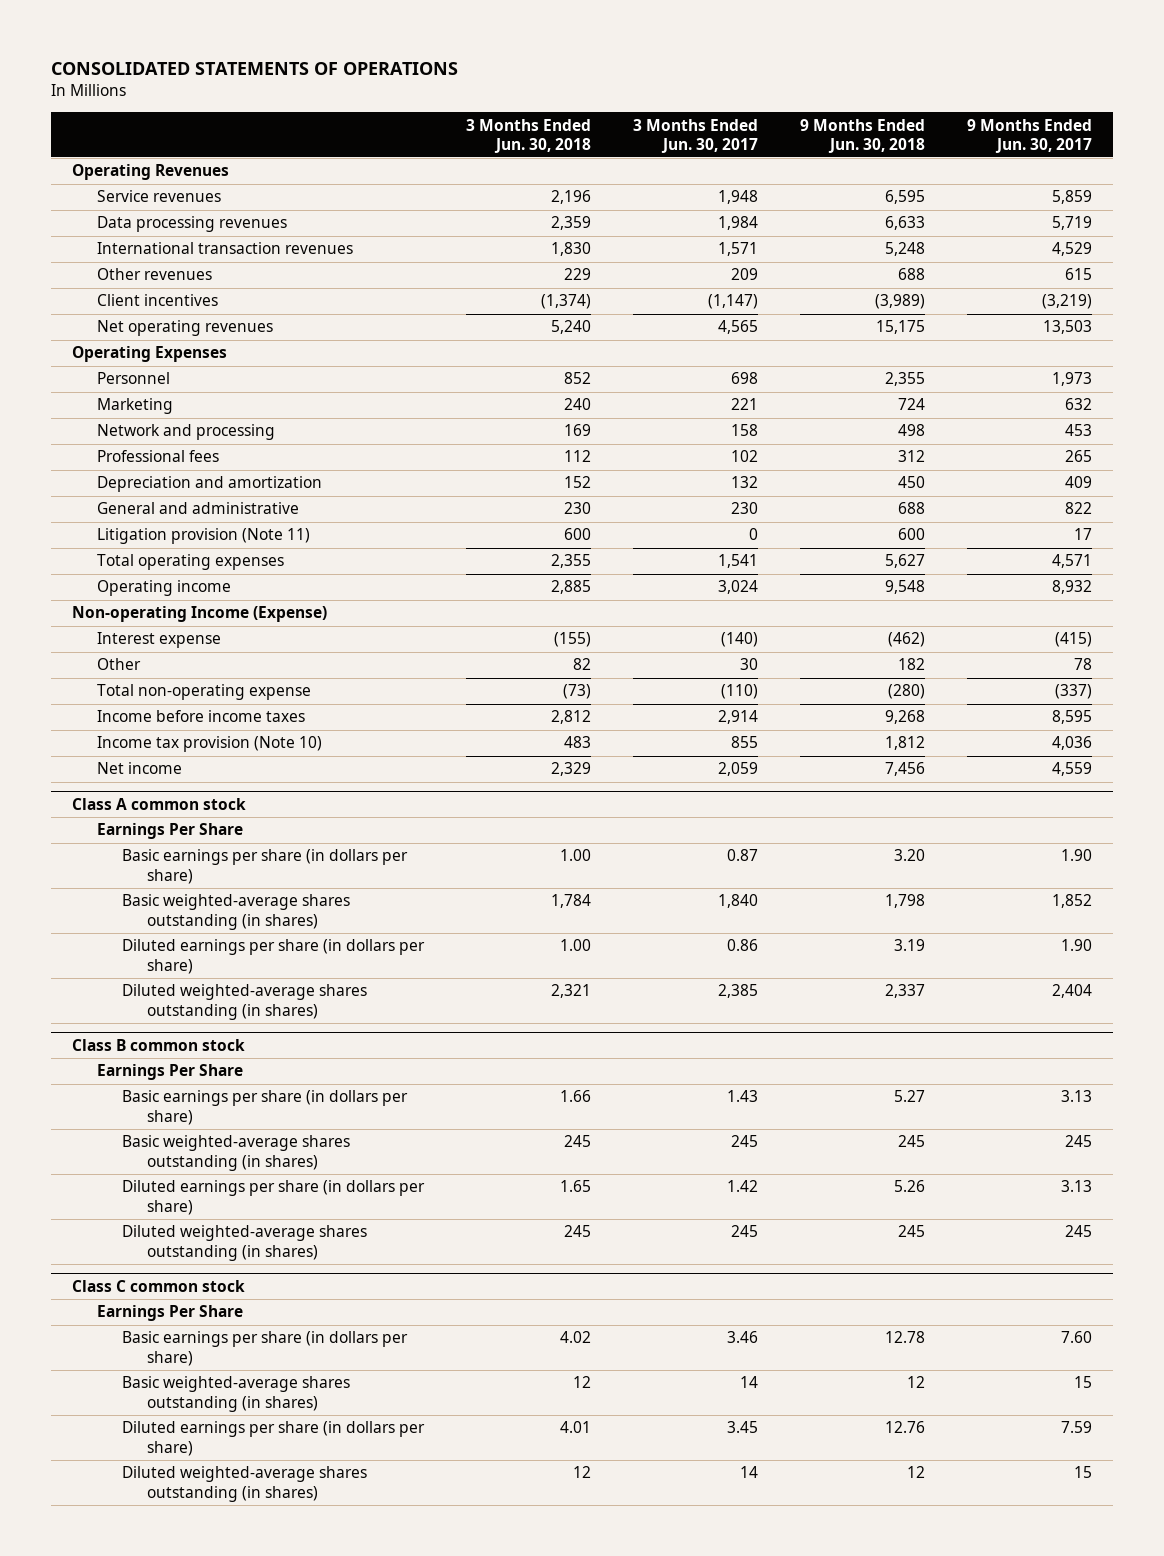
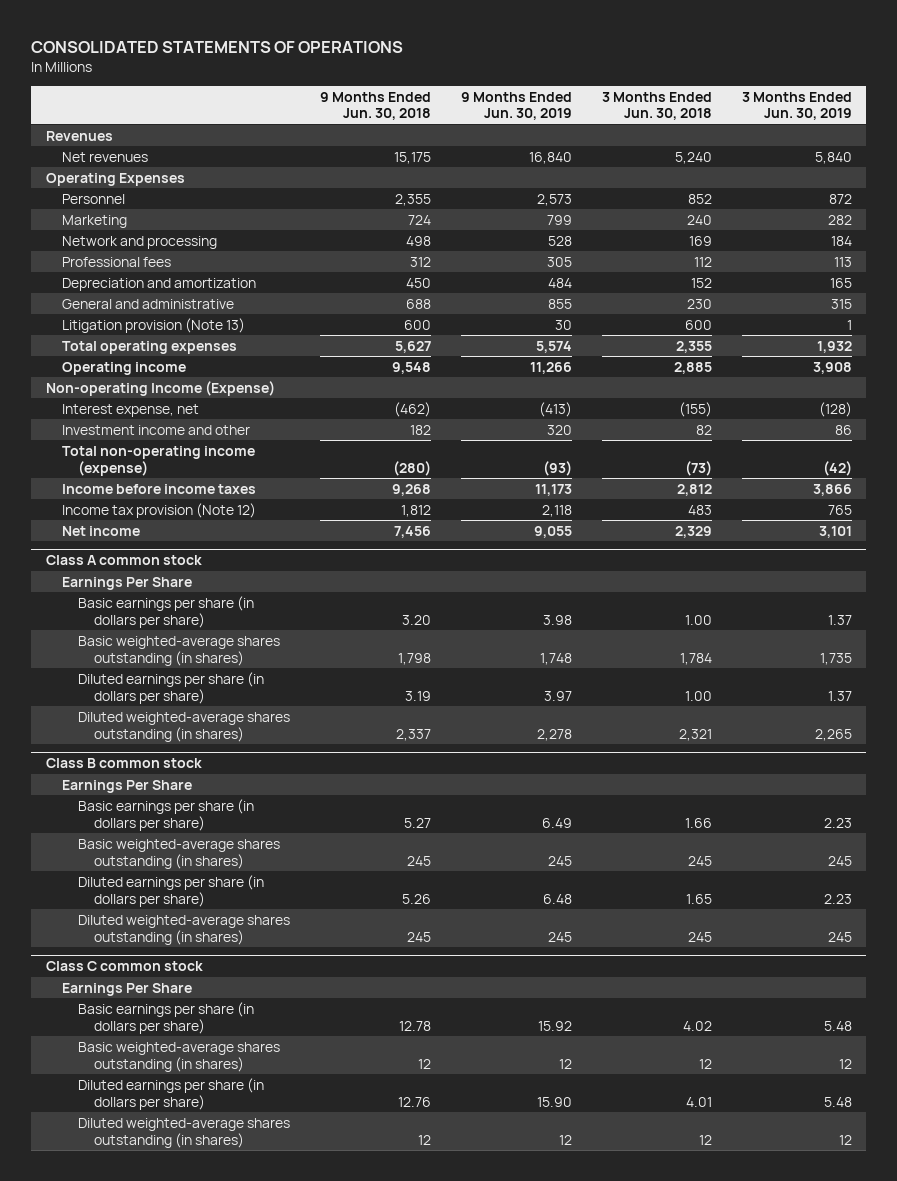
[633,118,759,153] 3 Months Ended Jun. 30, 2017 -> none
[967,118,1093,153] 9 Months Ended Jun. 30, 2017 -> none
none -> [460,91,572,121] 9 Months Ended Jun. 30, 2019
none -> [741,91,852,121] 3 Months Ended Jun. 30, 2019
[96,190,221,203] Service revenues -> none
[96,216,287,233] Data processing revenues -> none
[96,242,353,255] International transaction revenues -> none
[96,268,212,281] Other revenues -> none
[96,294,218,307] Client incentives -> none
[71,164,229,181] Operating Revenues -> [45,130,113,141] Revenues
[96,320,273,337] Net operating revenues -> [61,151,148,162] Net revenues
[96,528,310,545] Litigation provision (Note 11) -> [61,317,245,333] Litigation provision (Note 13)
[96,632,221,649] Interest expense -> [61,403,199,417] Interest expense, net
[96,658,141,671] Other -> [61,424,250,435] Investment income and other
[96,684,311,701] Total non-operating expense -> [61,445,255,476] Total non-operating income (expense)
[96,736,322,753] Income tax provision (Note 10) -> [61,502,256,518] Income tax provision (Note 12)

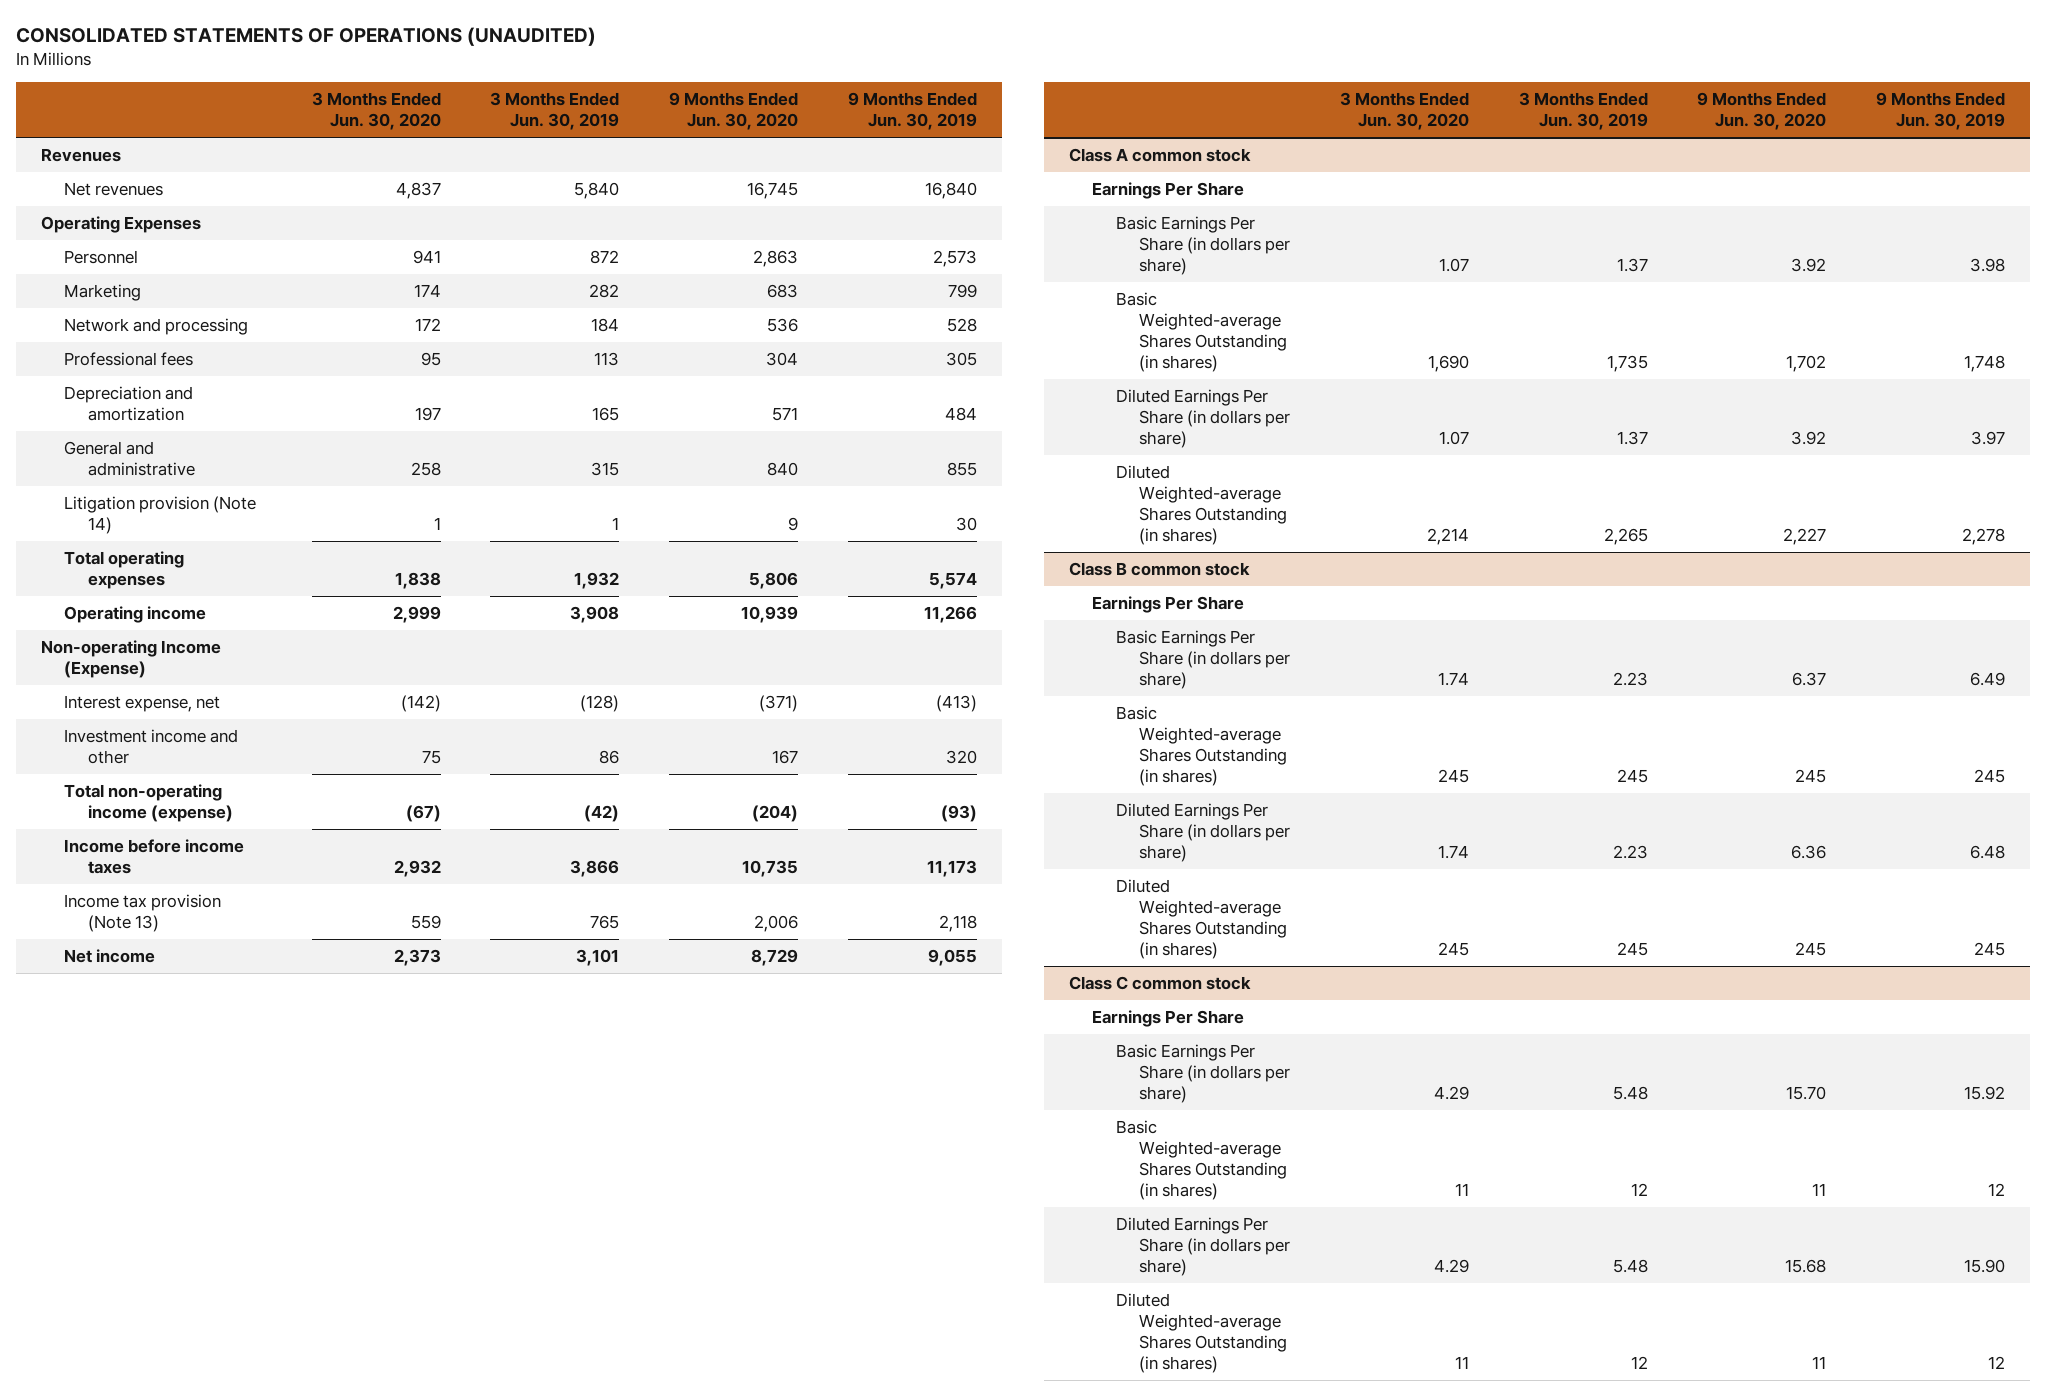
[30,40,403,53] CONSOLIDATED STATEMENTS OF OPERATIONS -> [16,27,597,47] CONSOLIDATED STATEMENTS OF OPERATIONS (UNAUDITED)
[319,91,431,121] 9 Months Ended Jun. 30, 2018 -> none
[601,91,712,121] 3 Months Ended Jun. 30, 2018 -> none
none -> [311,92,441,131] 3 Months Ended Jun. 30, 2020
none -> [669,92,799,131] 9 Months Ended Jun. 30, 2020
[61,317,245,333] Litigation provision (Note 13) -> [64,495,257,535] Litigation provision (Note 14)
[61,502,256,518] Income tax provision (Note 12) -> [64,893,222,933] Income tax provision (Note 13)
[77,595,254,628] Basic earnings per share (in dollars per share) -> [1115,215,1291,276] Basic Earnings Per Share (in dollars per share)
[77,635,280,666] Basic weighted-average shares outstanding (in shares) -> [1115,291,1288,373] Basic Weighted-average Shares Outstanding (in shares)
[77,671,264,704] Diluted earnings per share (in dollars per share) -> [1115,388,1291,449] Diluted Earnings Per Share (in dollars per share)
[77,711,290,742] Diluted weighted-average shares outstanding (in shares) -> [1115,464,1288,546] Diluted Weighted-average Shares Outstanding (in shares)
[77,798,254,831] Basic earnings per share (in dollars per share) -> [1115,629,1291,690] Basic Earnings Per Share (in dollars per share)
[77,838,280,869] Basic weighted-average shares outstanding (in shares) -> [1115,705,1288,787] Basic Weighted-average Shares Outstanding (in shares)
[77,874,264,907] Diluted earnings per share (in dollars per share) -> [1115,802,1291,863] Diluted Earnings Per Share (in dollars per share)
[77,914,290,945] Diluted weighted-average shares outstanding (in shares) -> [1115,878,1288,960] Diluted Weighted-average Shares Outstanding (in shares)
[77,1001,254,1034] Basic earnings per share (in dollars per share) -> [1115,1043,1291,1104] Basic Earnings Per Share (in dollars per share)
[77,1041,280,1072] Basic weighted-average shares outstanding (in shares) -> [1115,1119,1288,1201] Basic Weighted-average Shares Outstanding (in shares)
[77,1077,264,1110] Diluted earnings per share (in dollars per share) -> [1115,1216,1291,1277] Diluted Earnings Per Share (in dollars per share)
[77,1117,290,1148] Diluted weighted-average shares outstanding (in shares) -> [1115,1292,1288,1374] Diluted Weighted-average Shares Outstanding (in shares)

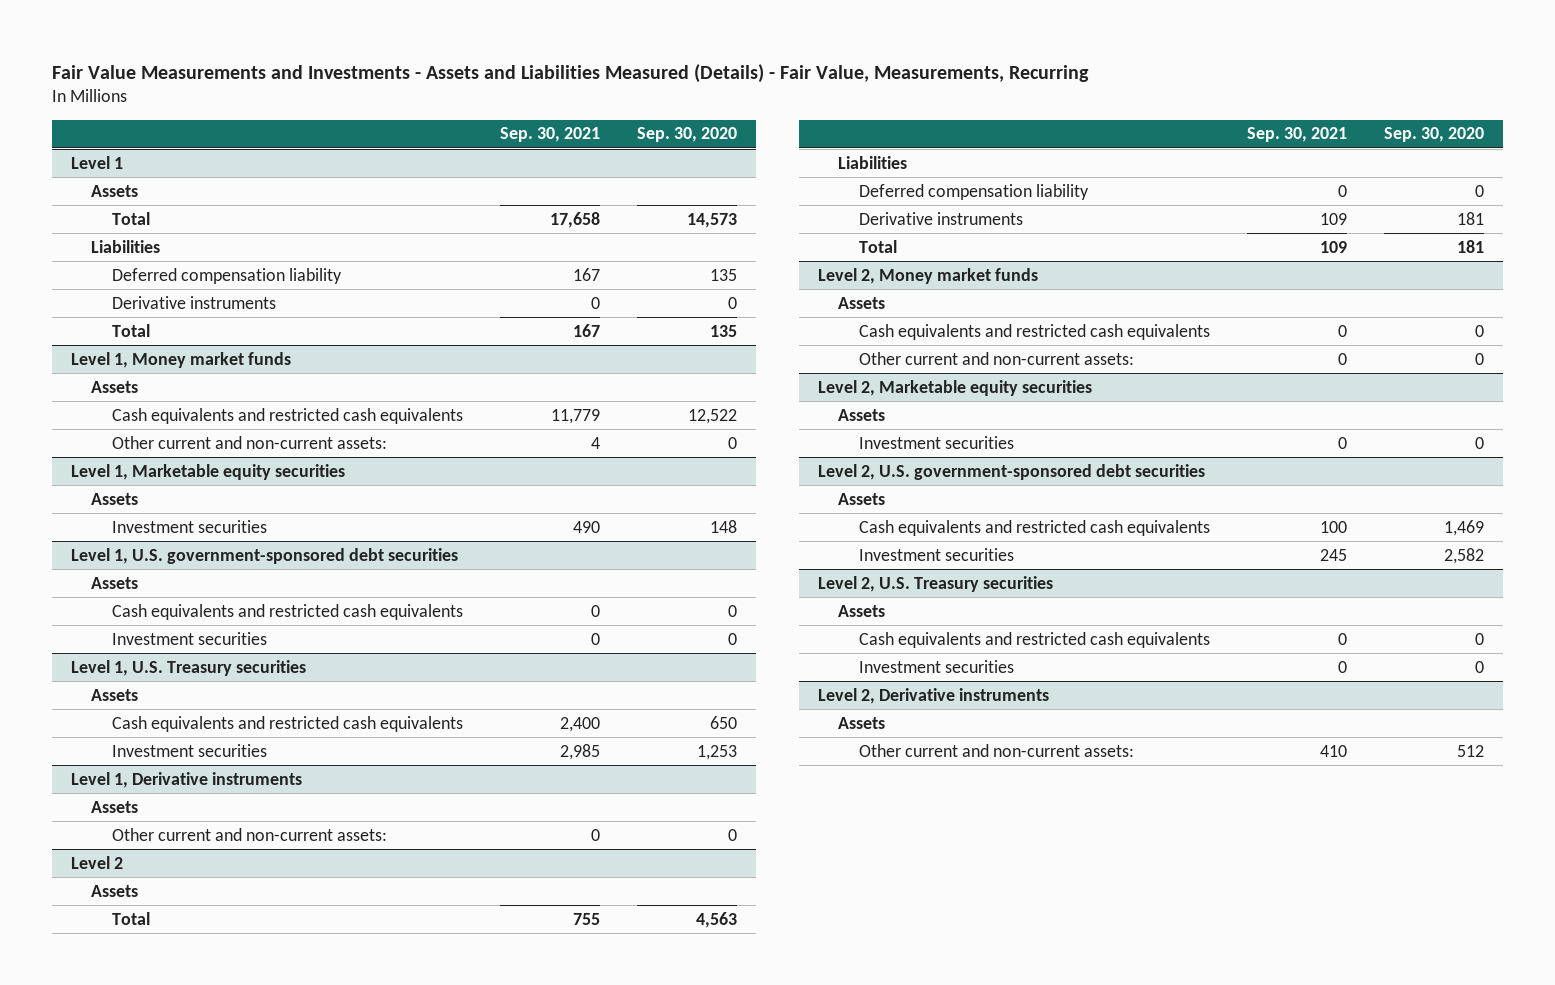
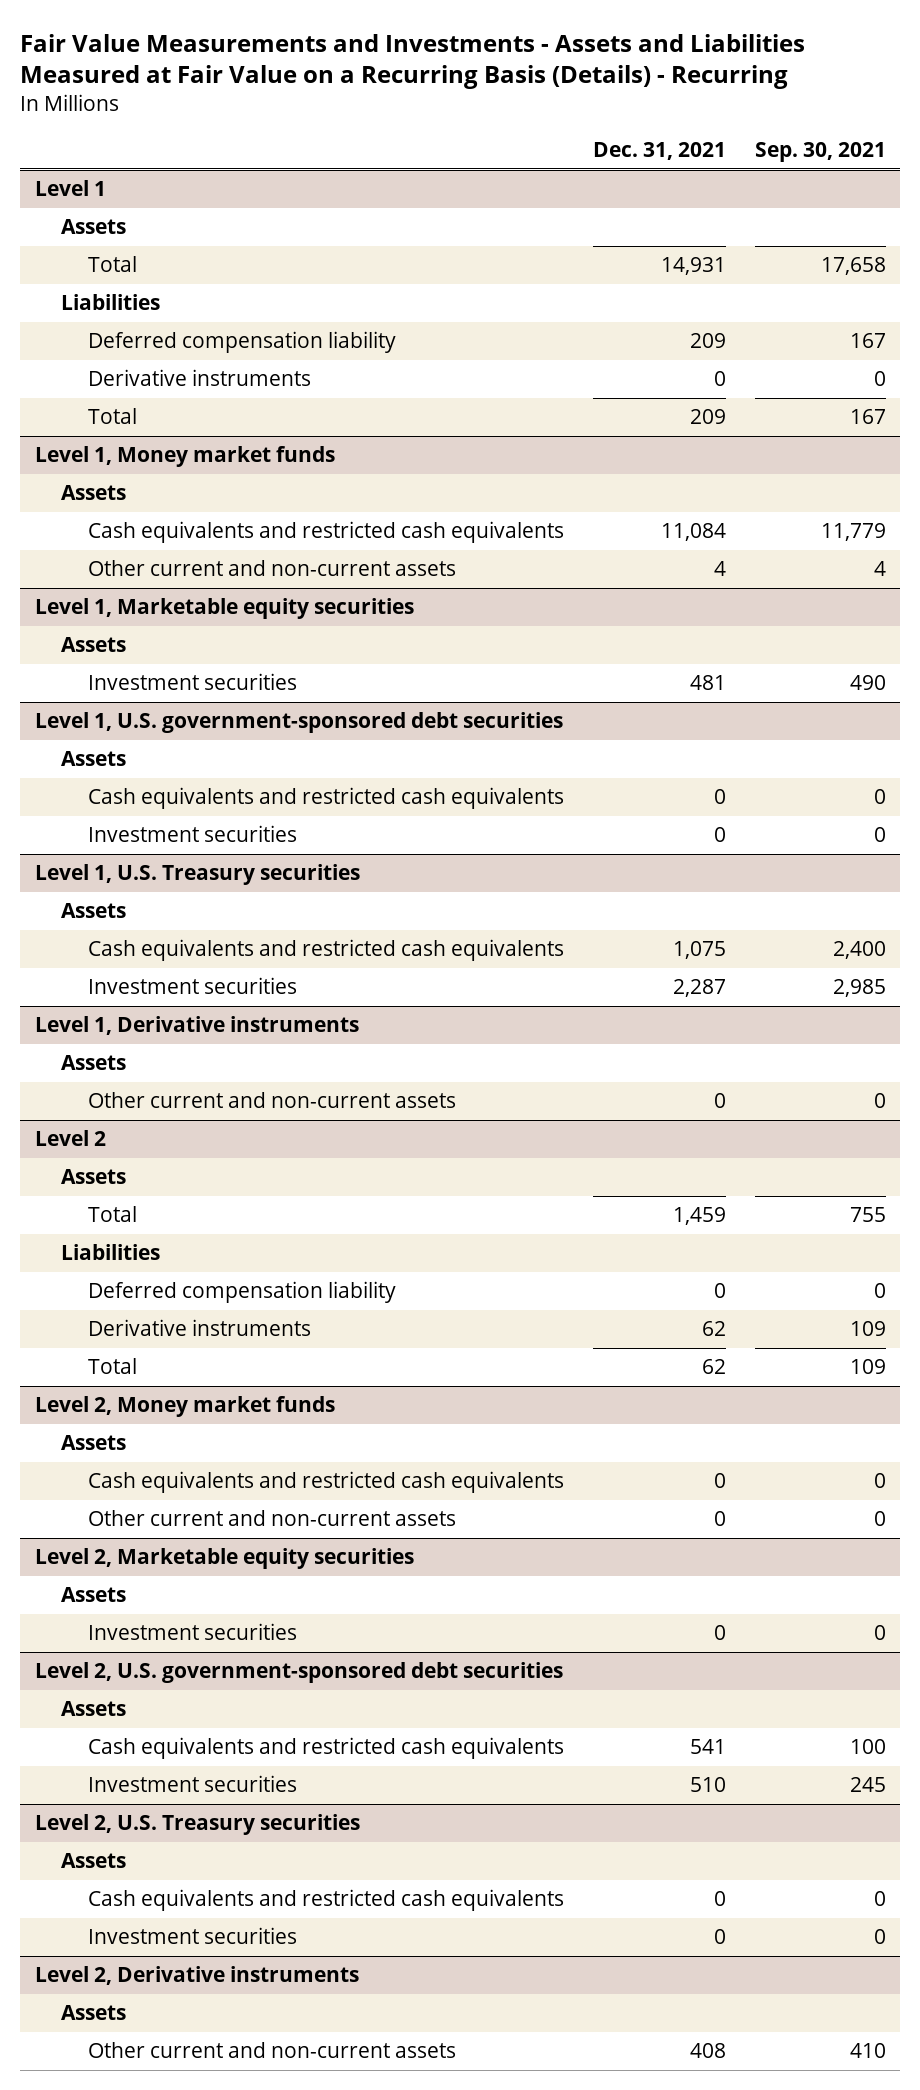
[52,63,1090,83] Fair Value Measurements and Investments - Assets and Liabilities Measured (Details) - Fair Value, Measurements, Recurring -> [20,33,806,90] Fair Value Measurements and Investments - Assets and Liabilities Measured at Fair Value on a Recurring Basis (Details) - Recurring
[637,127,738,143] Sep. 30, 2020 -> none
none -> [592,142,726,161] Dec. 31, 2021
[112,435,388,449] Other current and non-current assets: -> [87,560,456,577] Other current and non-current assets
[112,827,388,841] Other current and non-current assets: -> [87,1092,456,1109] Other current and non-current assets
[859,351,1135,365] Other current and non-current assets: -> [87,1510,456,1527] Other current and non-current assets
[859,743,1135,757] Other current and non-current assets: -> [87,2042,456,2059] Other current and non-current assets

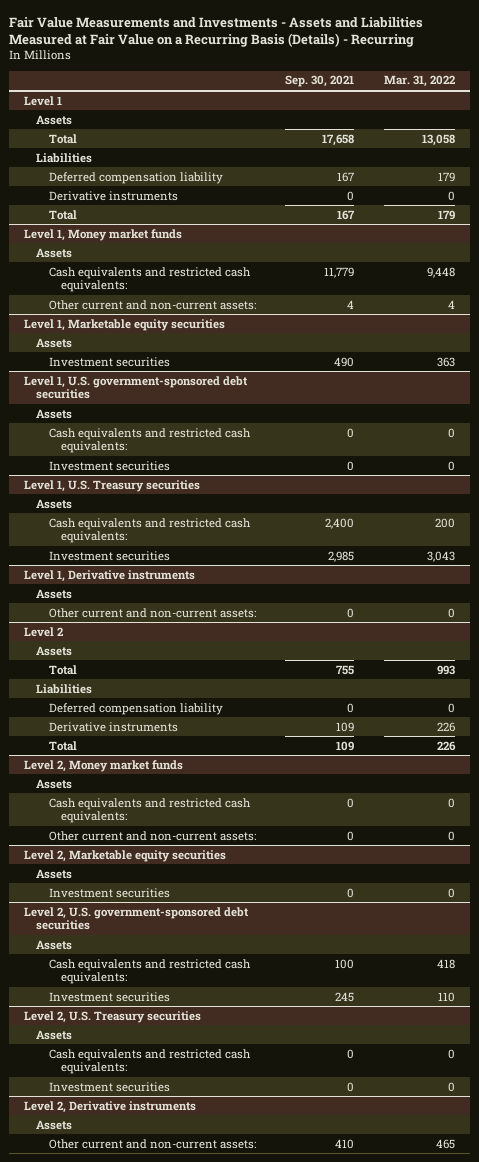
[592,142,726,161] Dec. 31, 2021 -> none
none -> [383,75,455,88] Mar. 31, 2022
[87,521,564,544] Cash equivalents and restricted cash equivalents -> [48,266,251,293] Cash equivalents and restricted cash equivalents:
[87,560,456,577] Other current and non-current assets -> [48,299,256,310] Other current and non-current assets:
[87,787,564,810] Cash equivalents and restricted cash equivalents -> [48,427,251,454] Cash equivalents and restricted cash equivalents:
[87,939,564,962] Cash equivalents and restricted cash equivalents -> [48,517,251,544] Cash equivalents and restricted cash equivalents:
[87,1092,456,1109] Other current and non-current assets -> [48,607,256,618] Other current and non-current assets:
[87,1471,564,1494] Cash equivalents and restricted cash equivalents -> [48,797,251,824] Cash equivalents and restricted cash equivalents:
[87,1510,456,1527] Other current and non-current assets -> [48,830,256,841] Other current and non-current assets:
[87,1737,564,1760] Cash equivalents and restricted cash equivalents -> [48,958,251,985] Cash equivalents and restricted cash equivalents:
[87,1889,564,1912] Cash equivalents and restricted cash equivalents -> [48,1048,251,1075] Cash equivalents and restricted cash equivalents:
[87,2042,456,2059] Other current and non-current assets -> [48,1138,256,1149] Other current and non-current assets:

